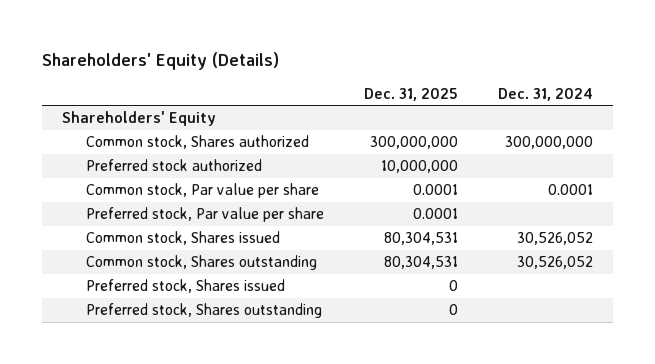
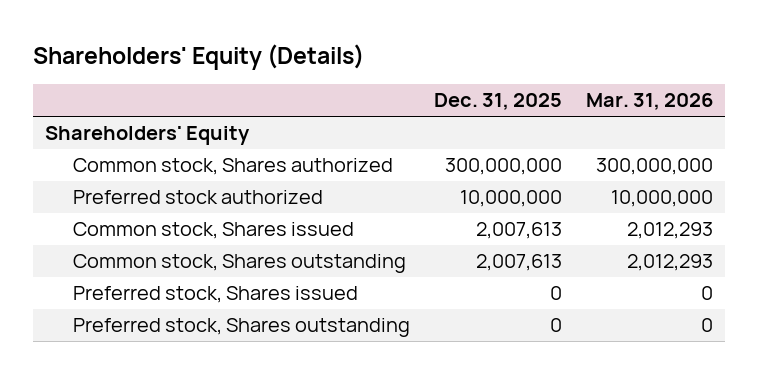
[497,87,593,101] Dec. 31, 2024 -> none
none -> [585,93,713,111] Mar. 31, 2026
[85,183,319,199] Common stock, Par value per share -> none
[85,207,324,223] Preferred stock, Par value per share -> none
[383,232,458,246] 80,304,531 -> [475,222,562,240] 2,007,613
[383,256,458,270] 80,304,531 -> [475,254,562,272] 2,007,613

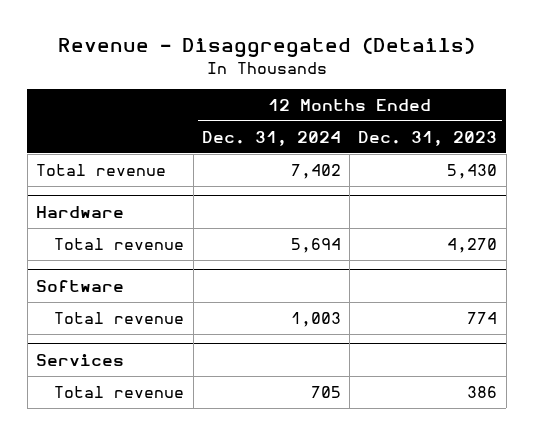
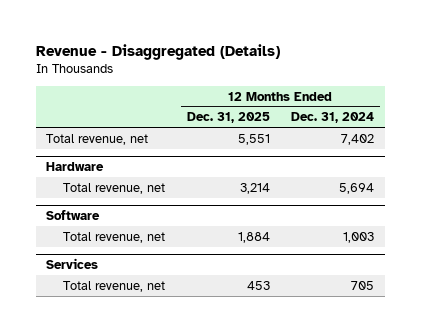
[358,130,498,146] Dec. 31, 2023 -> none
none -> [186,112,270,124] Dec. 31, 2025
[36,163,167,176] Total revenue -> [46,133,149,145] Total revenue, net
[54,237,185,250] Total revenue -> [63,182,166,194] Total revenue, net
[54,311,185,324] Total revenue -> [63,231,166,243] Total revenue, net
[54,385,185,398] Total revenue -> [63,280,166,292] Total revenue, net

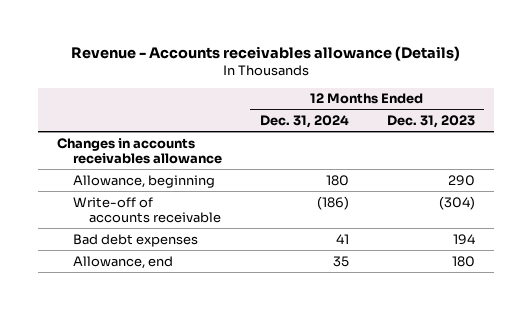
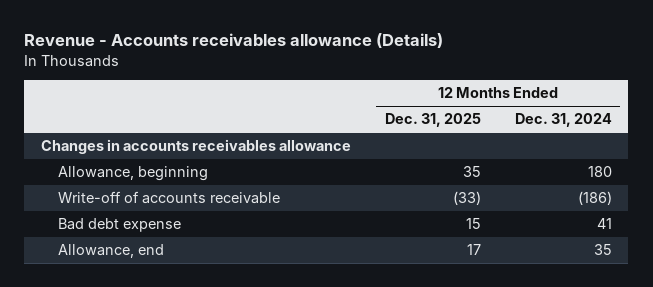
[386,114,475,128] Dec. 31, 2023 -> none
none -> [384,113,481,128] Dec. 31, 2025
[72,233,198,247] Bad debt expenses -> [57,218,181,233] Bad debt expense

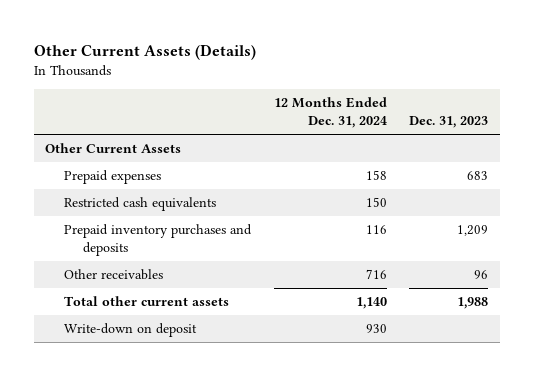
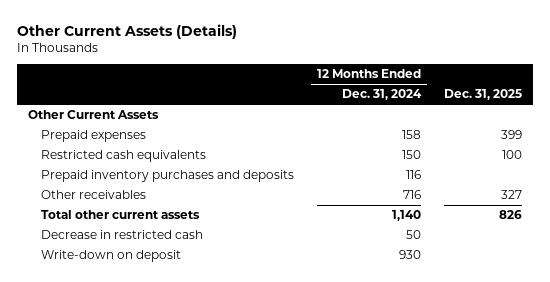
[409,116,489,129] Dec. 31, 2023 -> none
none -> [443,89,522,101] Dec. 31, 2025
none -> [41,230,204,240] Decrease in restricted cash

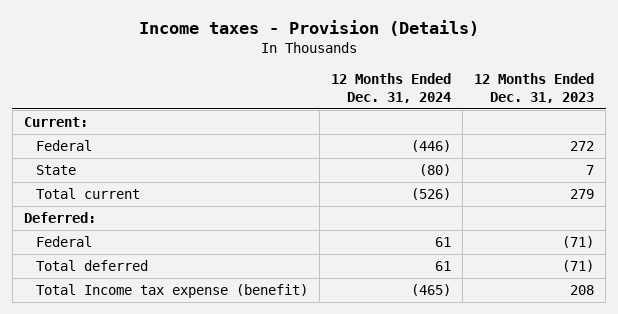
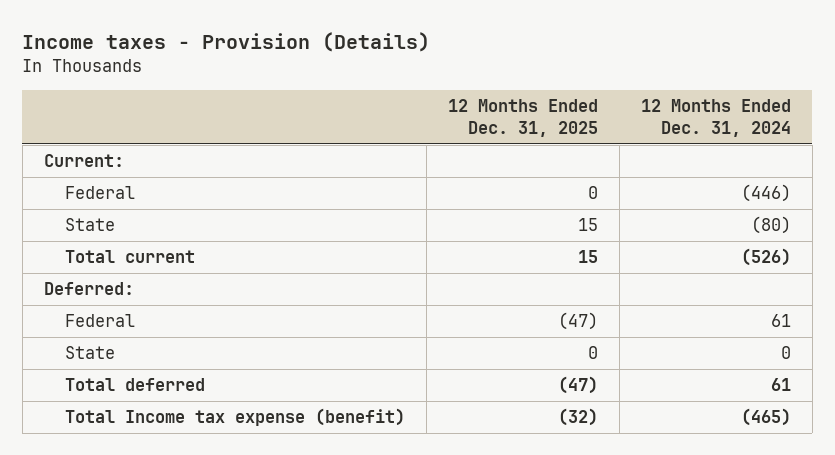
[474,73,595,104] 12 Months Ended Dec. 31, 2023 -> none
none -> [447,99,598,137] 12 Months Ended Dec. 31, 2025
none -> [64,346,115,360] State

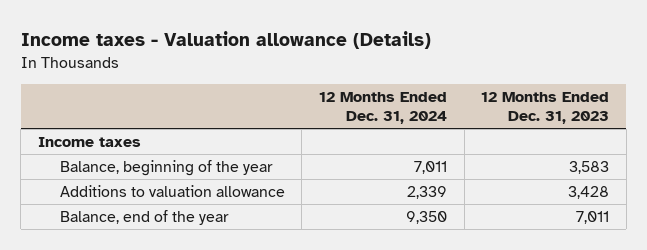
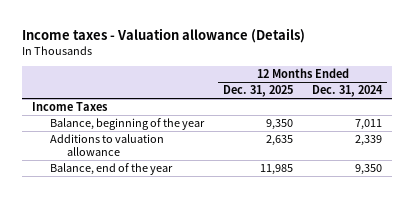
[481,91,610,125] 12 Months Ended Dec. 31, 2023 -> none
none -> [222,85,293,98] Dec. 31, 2025
[37,136,141,147] Income taxes -> [32,102,109,112] Income Taxes

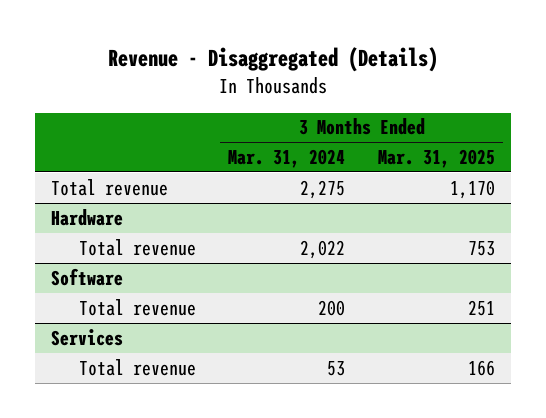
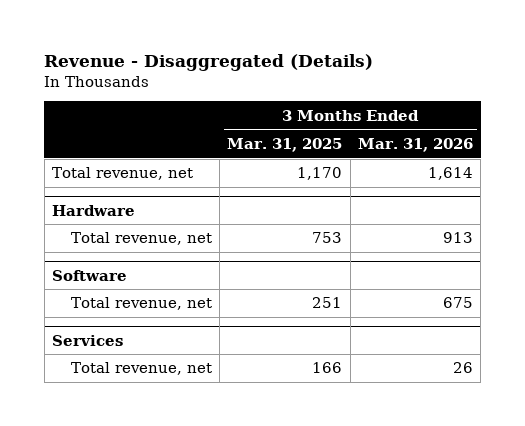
[228,148,346,168] Mar. 31, 2024 -> none
none -> [357,137,473,152] Mar. 31, 2026
[51,178,169,196] Total revenue -> [51,167,193,181] Total revenue, net
[79,238,197,256] Total revenue -> [71,232,213,246] Total revenue, net
[79,298,197,316] Total revenue -> [71,297,213,311] Total revenue, net
[79,358,197,376] Total revenue -> [71,362,213,376] Total revenue, net

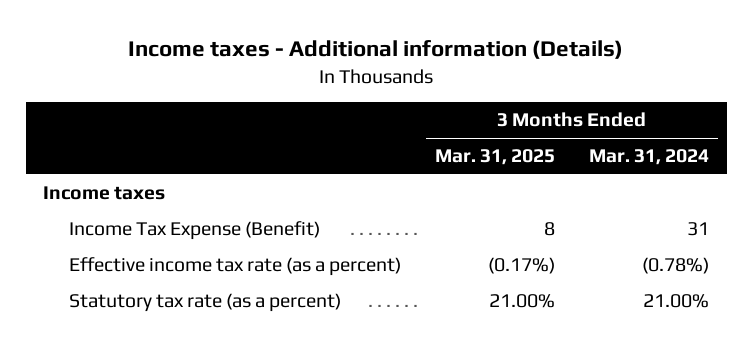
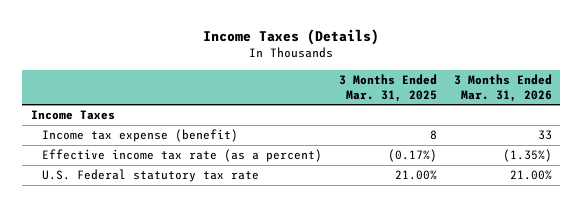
[128,40,624,60] Income taxes - Additional information (Details) -> [203,28,380,45] Income Taxes (Details)
[589,149,710,166] Mar. 31, 2024 -> none
none -> [453,73,552,102] 3 Months Ended Mar. 31, 2026
[42,186,165,201] Income taxes -> [30,110,115,121] Income Taxes
[68,221,320,241] Income Tax Expense (Benefit) -> [41,129,238,143] Income tax expense (benefit)
[68,293,341,313] Statutory tax rate (as a percent) -> [41,169,259,183] U.S. Federal statutory tax rate

